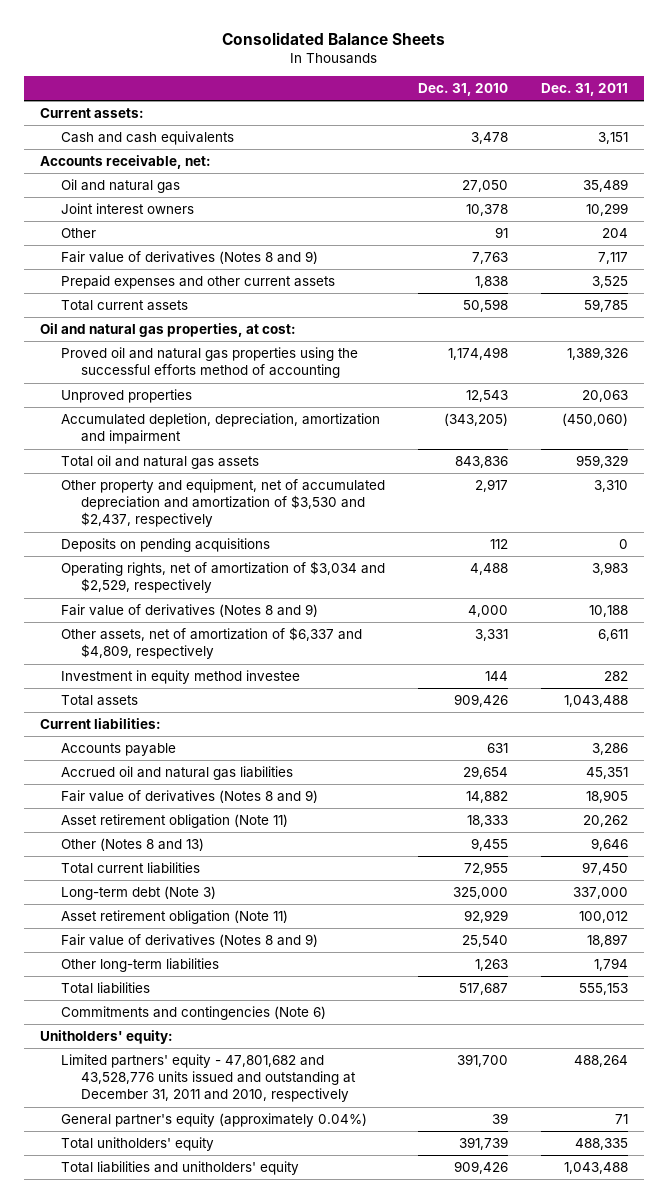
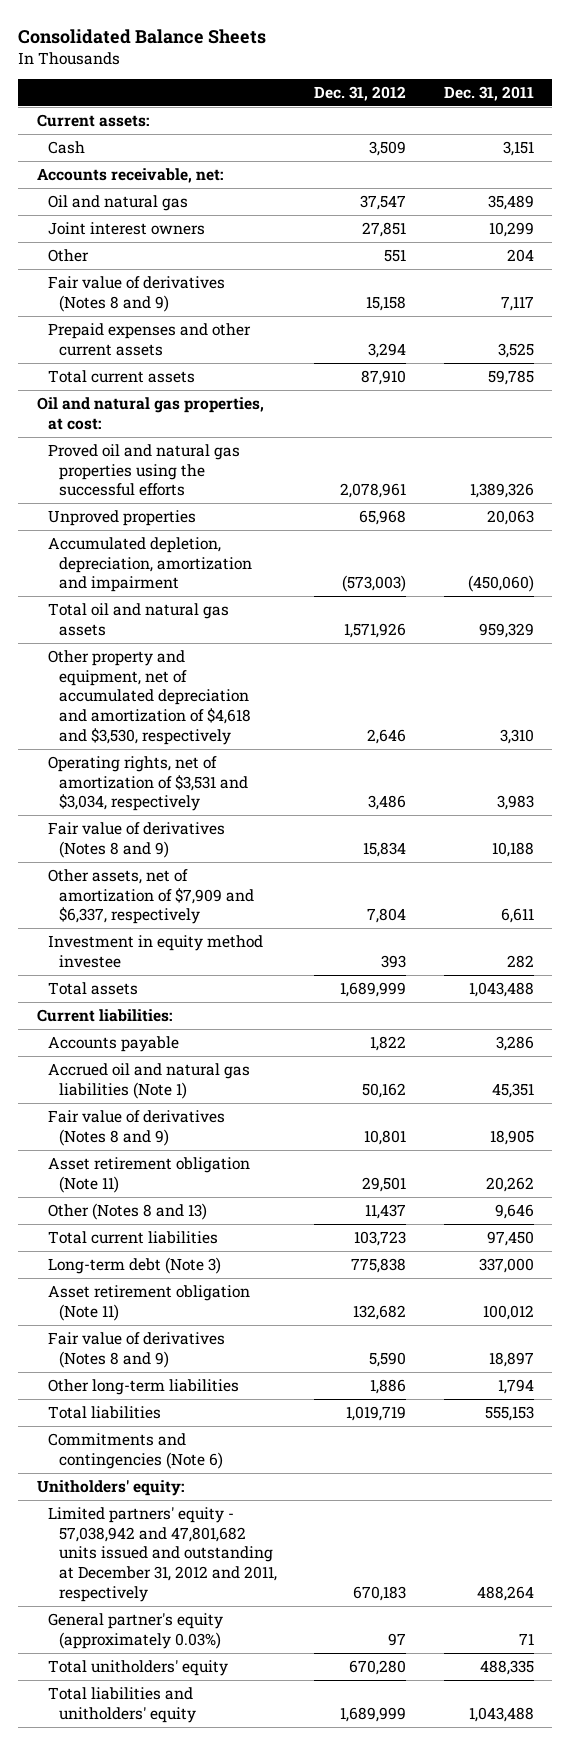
[417,83,508,97] Dec. 31, 2010 -> none
none -> [314,86,407,102] Dec. 31, 2012
[60,131,234,146] Cash and cash equivalents -> [48,141,86,155] Cash
[60,347,358,379] Proved oil and natural gas properties using the successful efforts method of accounting -> [48,444,241,497] Proved oil and natural gas properties using the successful efforts
[60,538,270,553] Deposits on pending acquisitions -> none
[60,479,385,528] Other property and equipment, net of accumulated depreciation and amortization of $3,530 and $2,437, respectively -> [48,650,251,745] Other property and equipment, net of accumulated depreciation and amortization of $4,618 and $3,530, respectively
[60,561,385,594] Operating rights, net of amortization of $3,034 and $2,529, respectively -> [48,756,248,812] Operating rights, net of amortization of $3,531 and $3,034, respectively
[60,627,362,660] Other assets, net of amortization of $6,337 and $4,809, respectively -> [48,869,254,925] Other assets, net of amortization of $7,909 and $6,337, respectively
[60,766,293,781] Accrued oil and natural gas liabilities -> [48,1063,251,1099] Accrued oil and natural gas liabilities (Note 1)
[60,1054,356,1103] Limited partners' equity - 47,801,682 and 43,528,776 units issued and outstanding at December 31, 2011 and 2010, respectively -> [48,1507,277,1602] Limited partners' equity - 57,038,942 and 47,801,682 units issued and outstanding at December 31, 2012 and 2011, respectively
[60,1113,367,1128] General partner's equity (approximately 0.04%) -> [48,1613,224,1649] General partner's equity (approximately 0.03%)

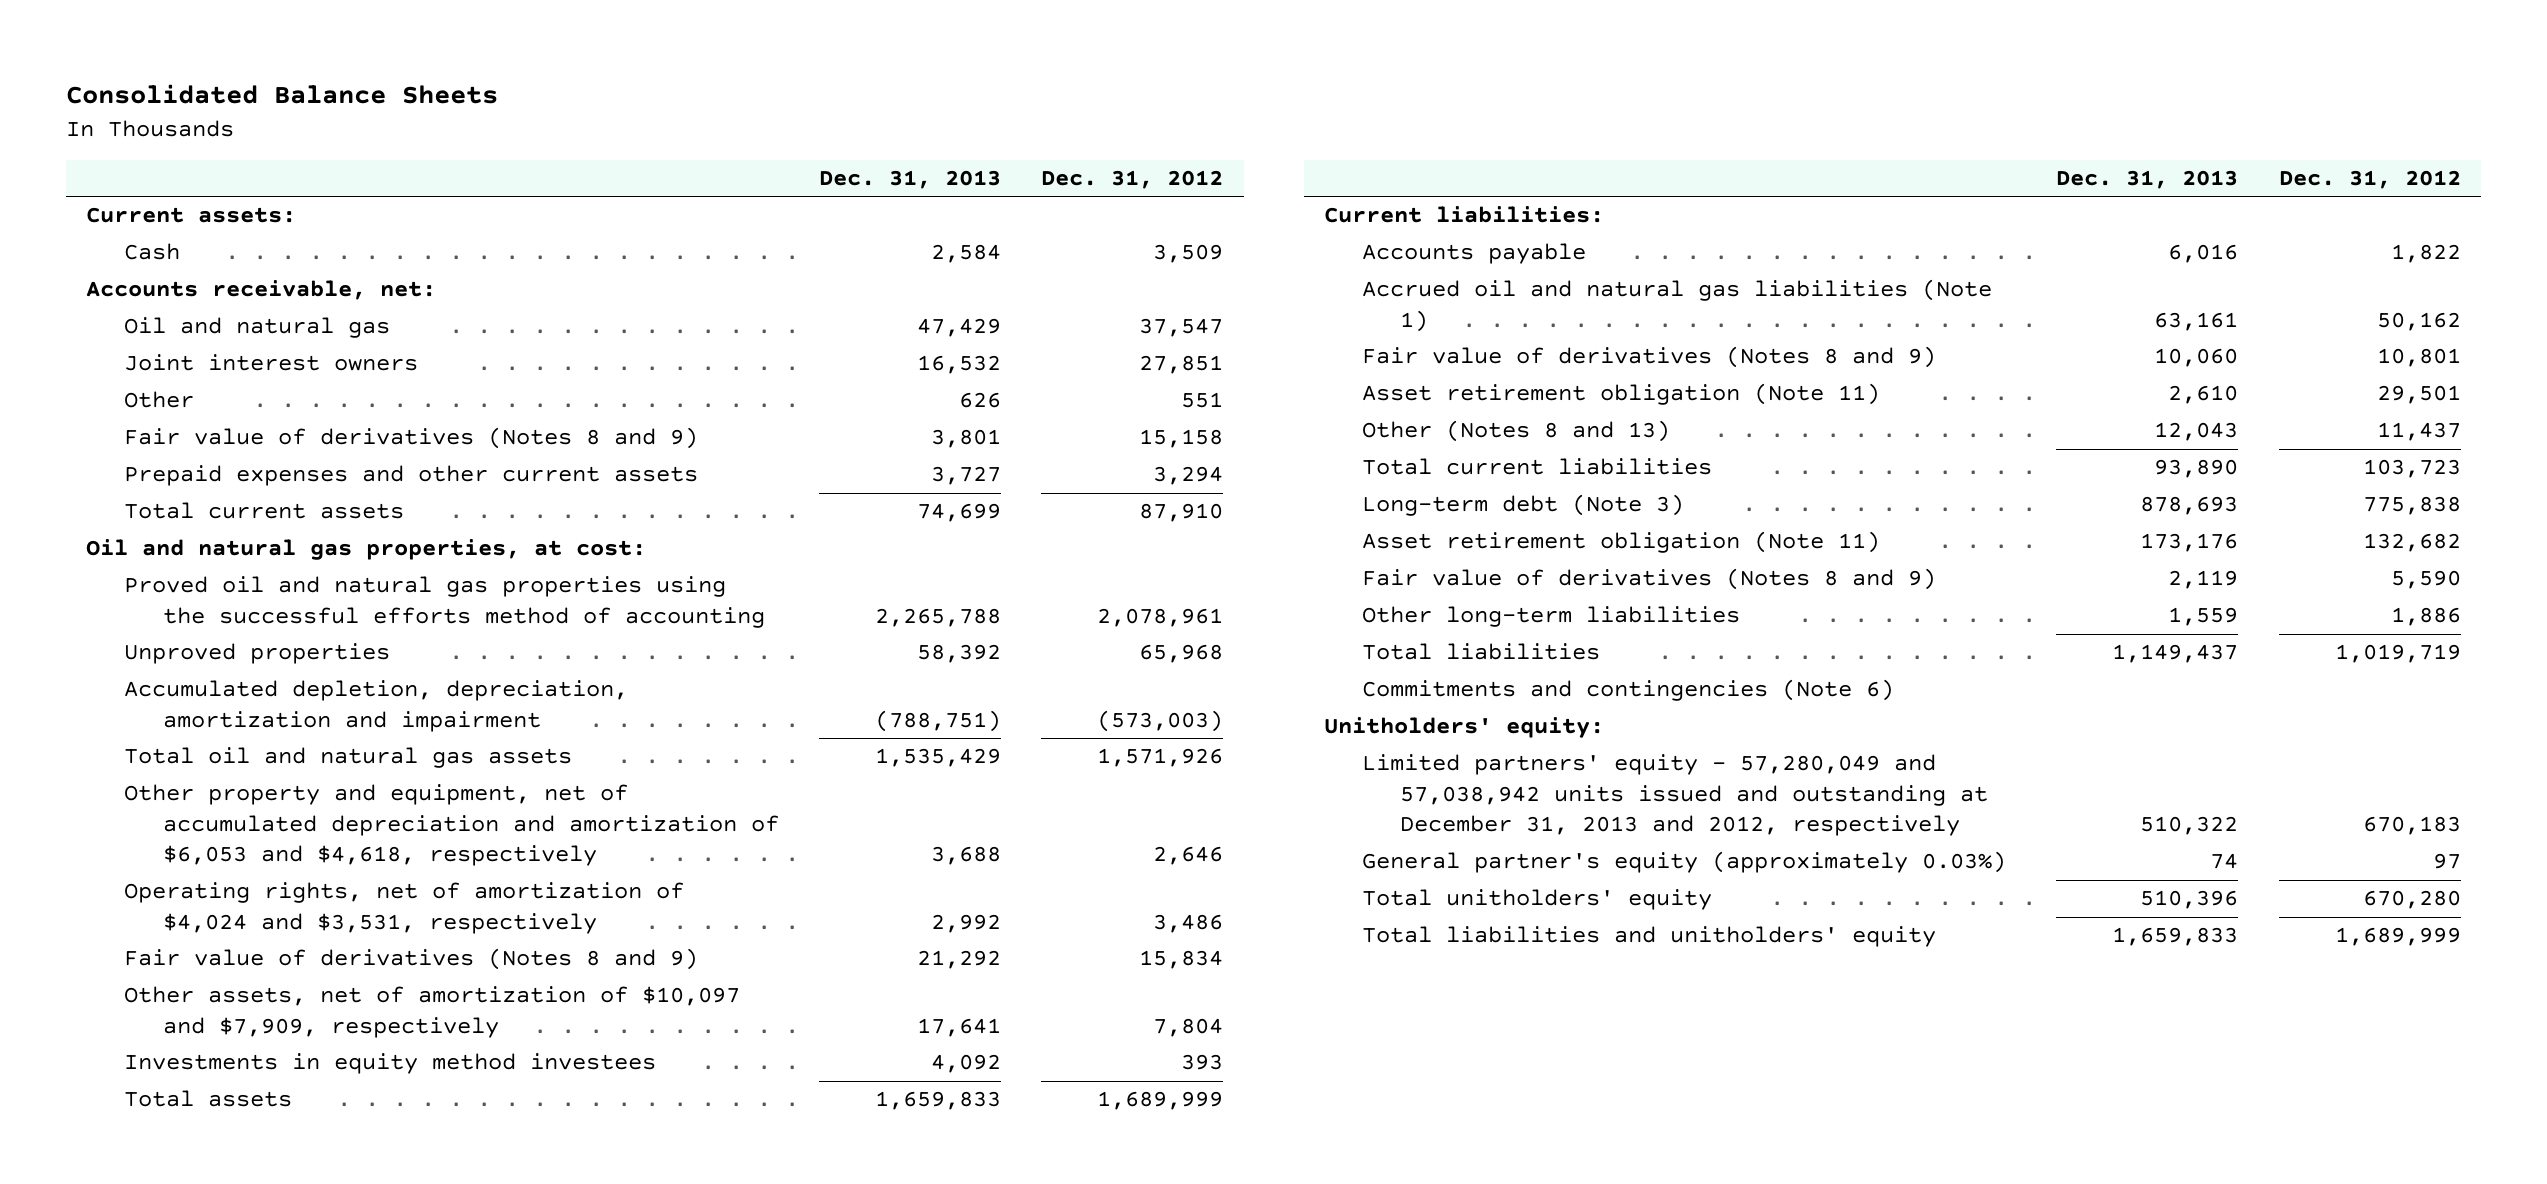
[443,86,534,102] Dec. 31, 2011 -> none
none -> [818,170,1001,190] Dec. 31, 2013
[48,444,241,497] Proved oil and natural gas properties using the successful efforts -> [124,576,765,628] Proved oil and natural gas properties using the successful efforts method of accounting
[48,650,251,745] Other property and equipment, net of accumulated depreciation and amortization of $4,618 and $3,530, respectively -> [124,784,779,867] Other property and equipment, net of accumulated depreciation and amortization of $6,053 and $4,618, respectively
[48,756,248,812] Operating rights, net of amortization of $3,531 and $3,034, respectively -> [124,882,685,934] Operating rights, net of amortization of $4,024 and $3,531, respectively
[48,869,254,925] Other assets, net of amortization of $7,909 and $6,337, respectively -> [124,986,741,1038] Other assets, net of amortization of $10,097 and $7,909, respectively
[48,935,264,968] Investment in equity method investee -> [124,1053,657,1075] Investments in equity method investees
[48,1507,277,1602] Limited partners' equity - 57,038,942 and 47,801,682 units issued and outstanding at December 31, 2012 and 2011, respectively -> [1361,754,1988,837] Limited partners' equity - 57,280,049 and 57,038,942 units issued and outstanding at December 31, 2013 and 2012, respectively

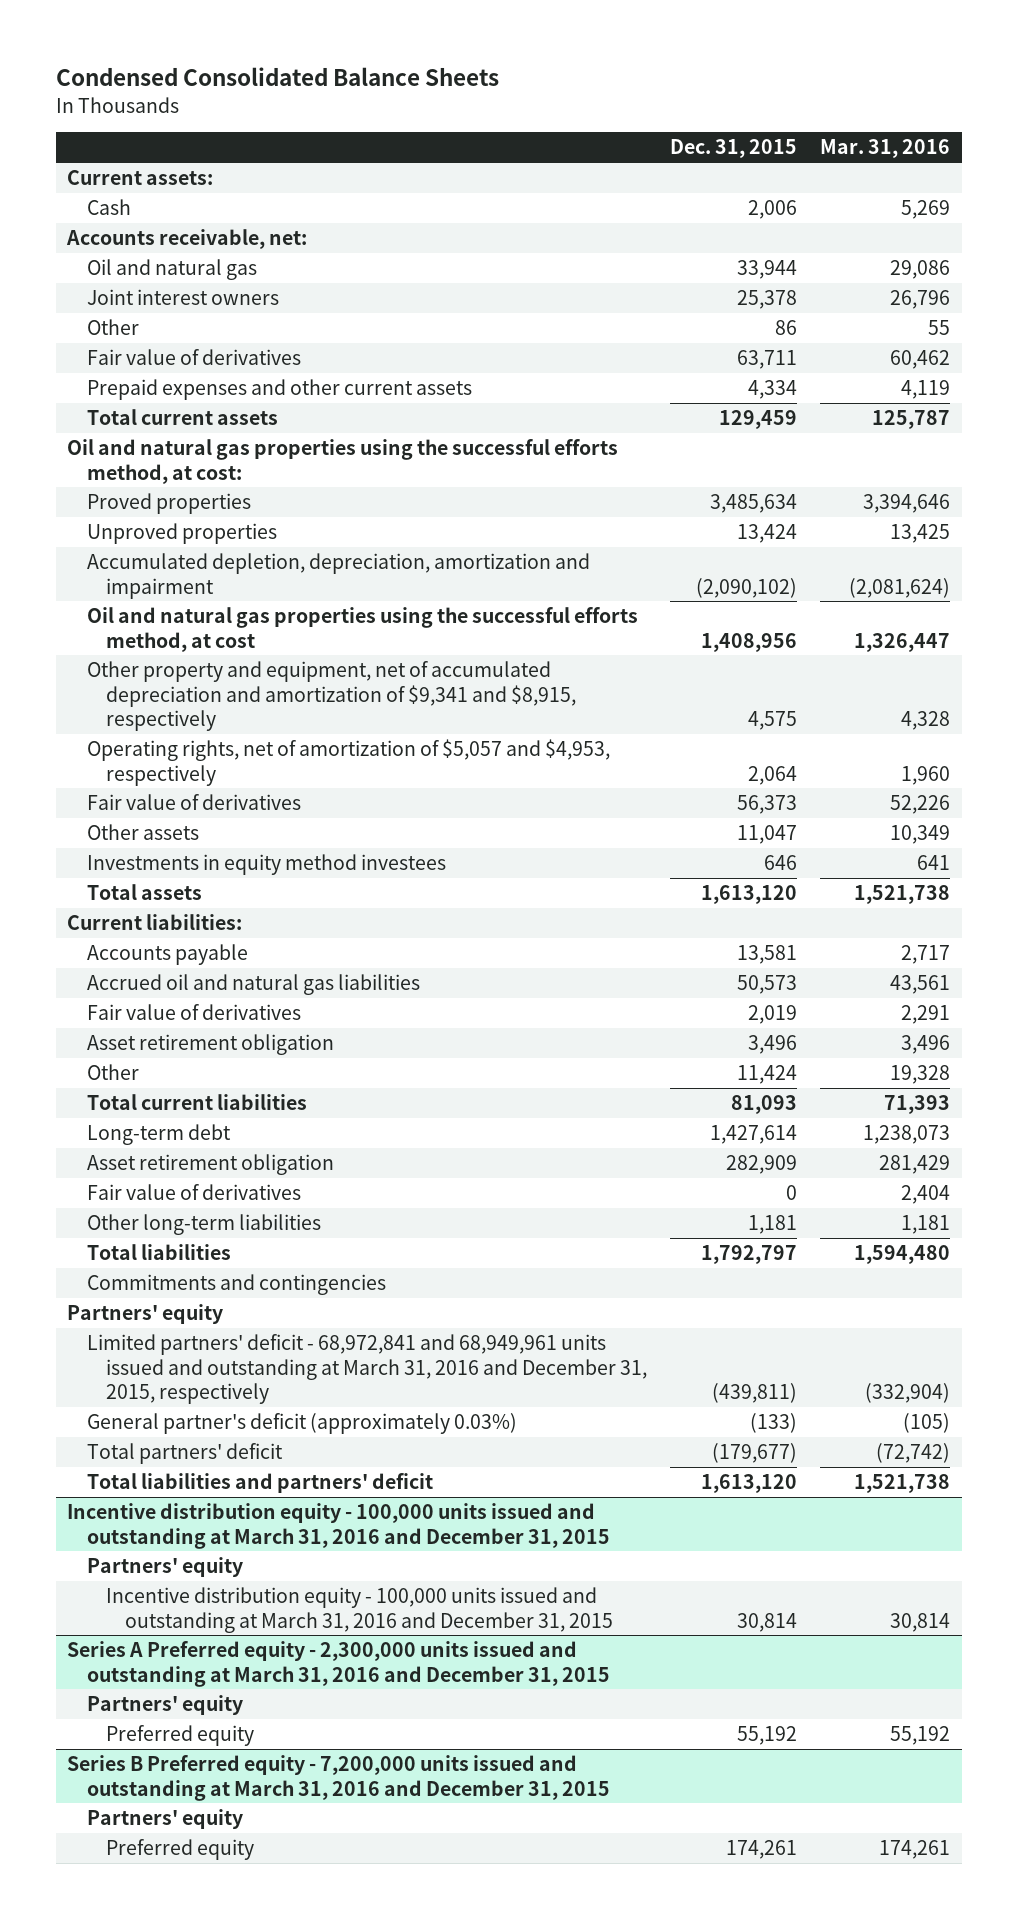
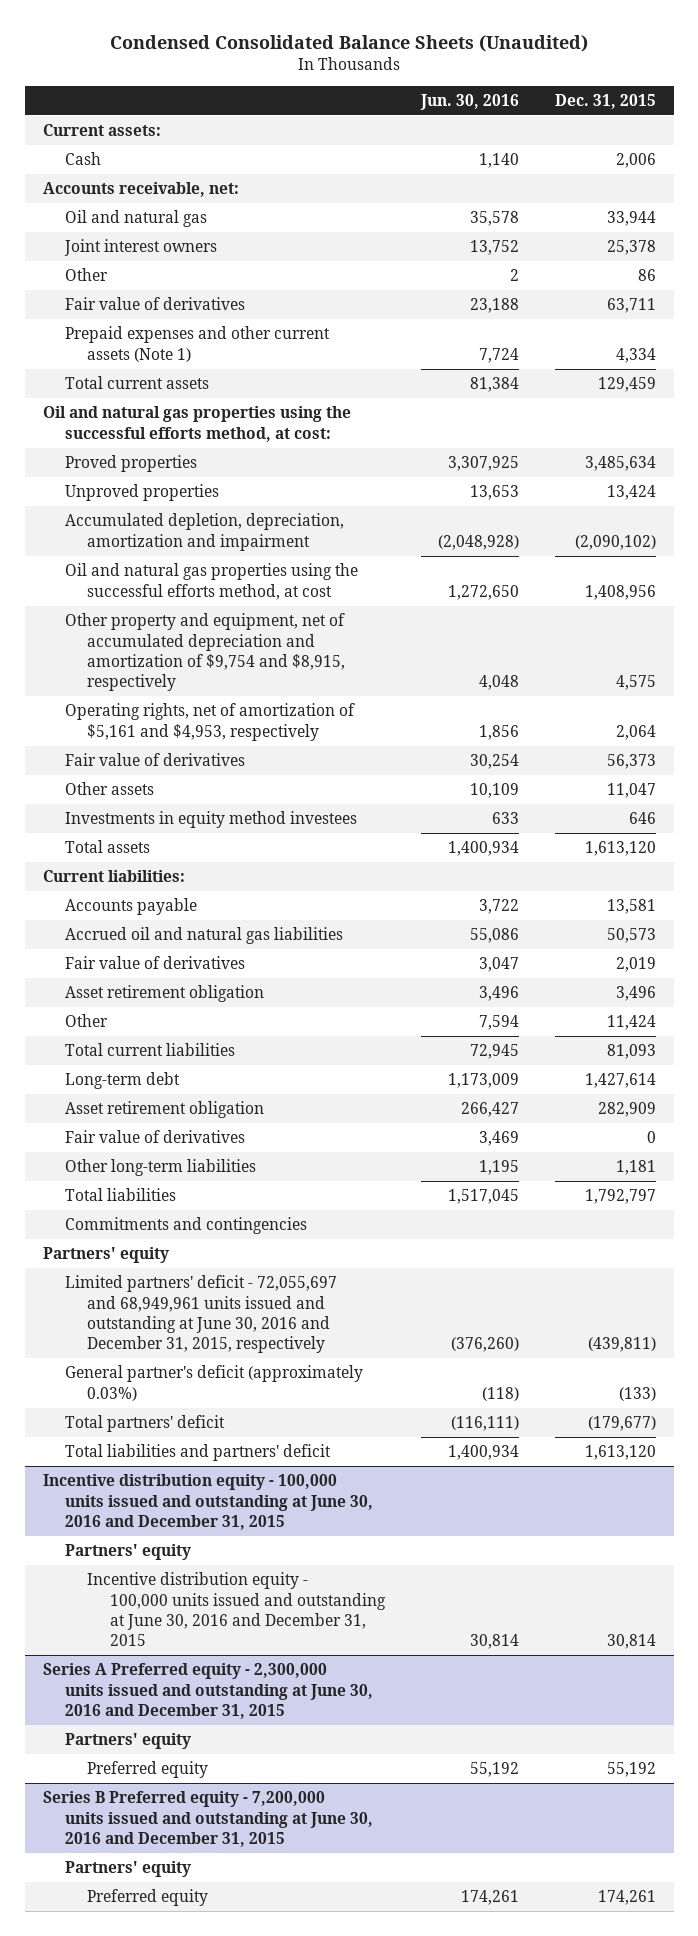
[55,67,499,87] Condensed Consolidated Balance Sheets -> [110,34,589,52] Condensed Consolidated Balance Sheets (Unaudited)
[820,139,951,159] Mar. 31, 2016 -> none
none -> [419,93,519,110] Jun. 30, 2016
[86,379,472,401] Prepaid expenses and other current assets -> [64,326,330,362] Prepaid expenses and other current assets (Note 1)
[86,661,576,732] Other property and equipment, net of accumulated depreciation and amortization of $9,341 and $8,915, respectively -> [64,613,346,692] Other property and equipment, net of accumulated depreciation and amortization of $9,754 and $8,915, respectively
[86,739,610,786] Operating rights, net of amortization of $5,057 and $4,953, respectively -> [64,703,355,741] Operating rights, net of amortization of $5,161 and $4,953, respectively
[86,1334,647,1405] Limited partners' deficit - 68,972,841 and 68,949,961 units issued and outstanding at March 31, 2016 and December 31, 2015, respectively -> [64,1275,337,1354] Limited partners' deficit - 72,055,697 and 68,949,961 units issued and outstanding at June 30, 2016 and December 31, 2015, respectively
[67,1503,610,1549] Incentive distribution equity - 100,000 units issued and outstanding at March 31, 2016 and December 31, 2015 -> [42,1474,373,1530] Incentive distribution equity - 100,000 units issued and outstanding at June 30, 2016 and December 31, 2015
[105,1587,614,1633] Incentive distribution equity - 100,000 units issued and outstanding at March 31, 2016 and December 31, 2015 -> [87,1572,386,1647] Incentive distribution equity - 100,000 units issued and outstanding at June 30, 2016 and December 31, 2015
[67,1641,610,1687] Series A Preferred equity - 2,300,000 units issued and outstanding at March 31, 2016 and December 31, 2015 -> [42,1663,373,1719] Series A Preferred equity - 2,300,000 units issued and outstanding at June 30, 2016 and December 31, 2015
[67,1755,610,1801] Series B Preferred equity - 7,200,000 units issued and outstanding at March 31, 2016 and December 31, 2015 -> [42,1791,373,1847] Series B Preferred equity - 7,200,000 units issued and outstanding at June 30, 2016 and December 31, 2015

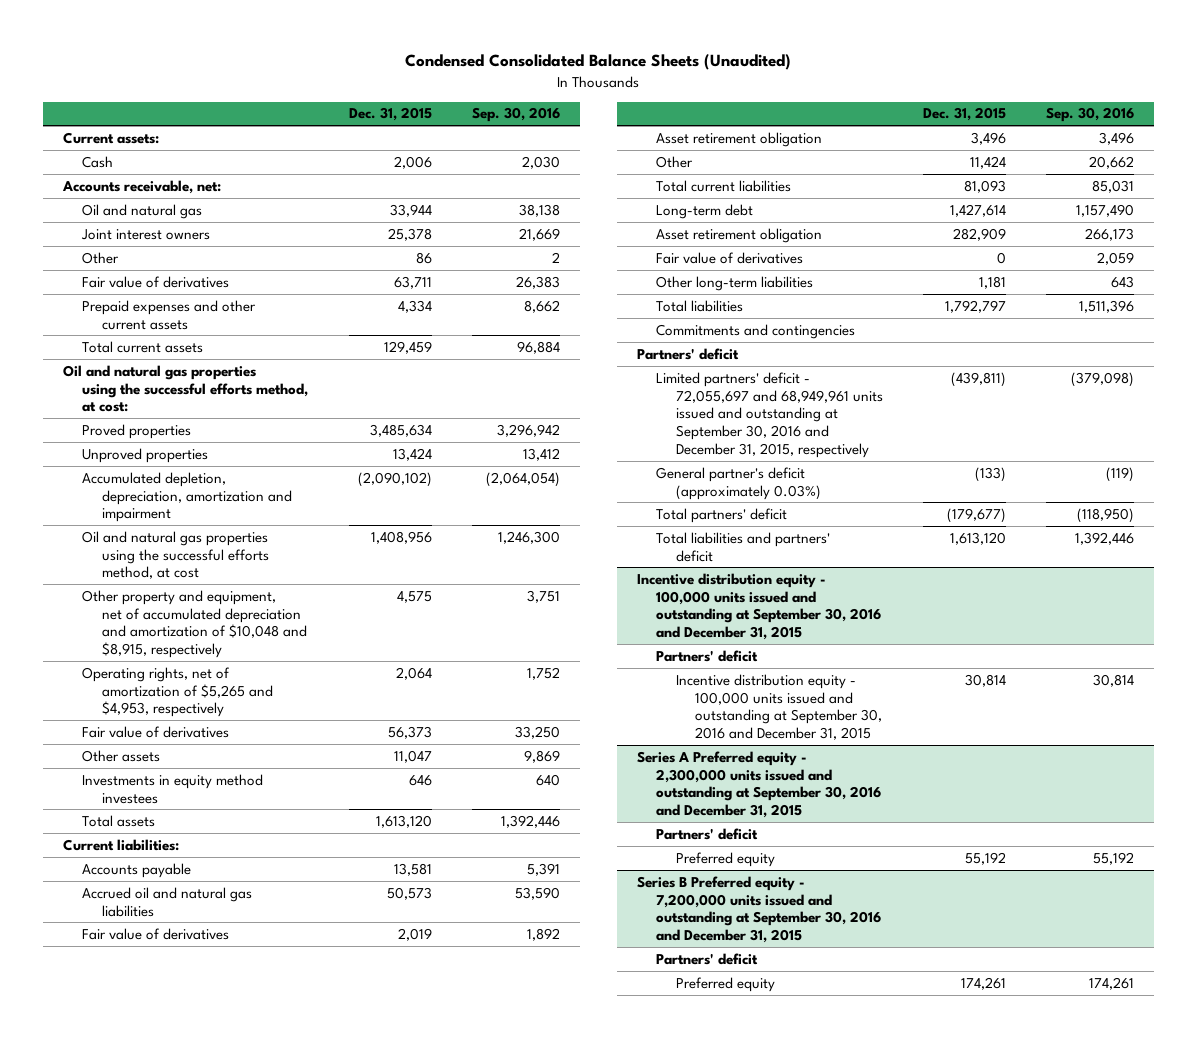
[419,93,519,110] Jun. 30, 2016 -> none
none -> [471,107,560,123] Sep. 30, 2016
[64,326,330,362] Prepaid expenses and other current assets (Note 1) -> [82,299,257,330] Prepaid expenses and other current assets
[64,613,346,692] Other property and equipment, net of accumulated depreciation and amortization of $9,754 and $8,915, respectively -> [82,589,307,658] Other property and equipment, net of accumulated depreciation and amortization of $10,048 and $8,915, respectively
[64,703,355,741] Operating rights, net of amortization of $5,161 and $4,953, respectively -> [82,666,273,718] Operating rights, net of amortization of $5,265 and $4,953, respectively
[42,1247,169,1264] Partners' equity -> [637,347,740,360] Partners' deficit
[64,1275,337,1354] Limited partners' deficit - 72,055,697 and 68,949,961 units issued and outstanding at June 30, 2016 and December 31, 2015, respectively -> [656,371,883,458] Limited partners' deficit - 72,055,697 and 68,949,961 units issued and outstanding at September 30, 2016 and December 31, 2015, respectively
[42,1474,373,1530] Incentive distribution equity - 100,000 units issued and outstanding at June 30, 2016 and December 31, 2015 -> [637,572,882,640] Incentive distribution equity - 100,000 units issued and outstanding at September 30, 2016 and December 31, 2015
[64,1544,191,1561] Partners' equity -> [656,649,759,662] Partners' deficit
[87,1572,386,1647] Incentive distribution equity - 100,000 units issued and outstanding at June 30, 2016 and December 31, 2015 -> [675,673,882,740] Incentive distribution equity - 100,000 units issued and outstanding at September 30, 2016 and December 31, 2015
[42,1663,373,1719] Series A Preferred equity - 2,300,000 units issued and outstanding at June 30, 2016 and December 31, 2015 -> [637,750,882,818] Series A Preferred equity - 2,300,000 units issued and outstanding at September 30, 2016 and December 31, 2015
[64,1733,191,1750] Partners' equity -> [656,827,759,840] Partners' deficit
[42,1791,373,1847] Series B Preferred equity - 7,200,000 units issued and outstanding at June 30, 2016 and December 31, 2015 -> [637,875,882,943] Series B Preferred equity - 7,200,000 units issued and outstanding at September 30, 2016 and December 31, 2015
[64,1861,191,1878] Partners' equity -> [656,952,759,965] Partners' deficit

